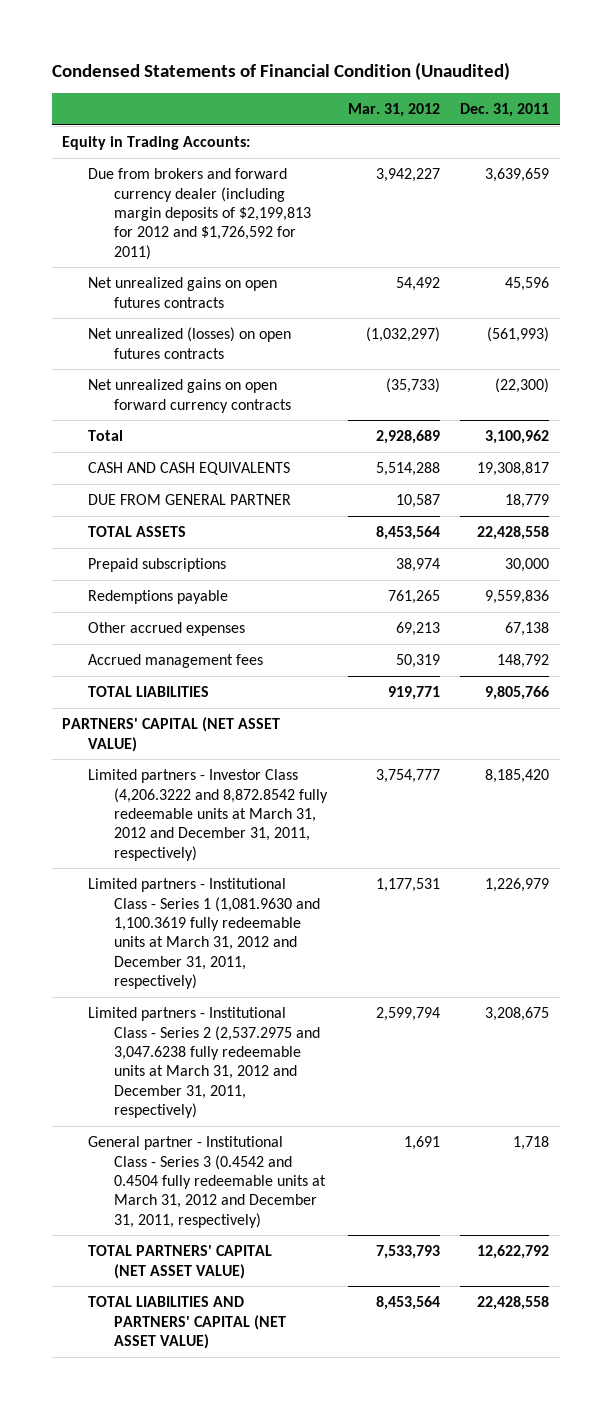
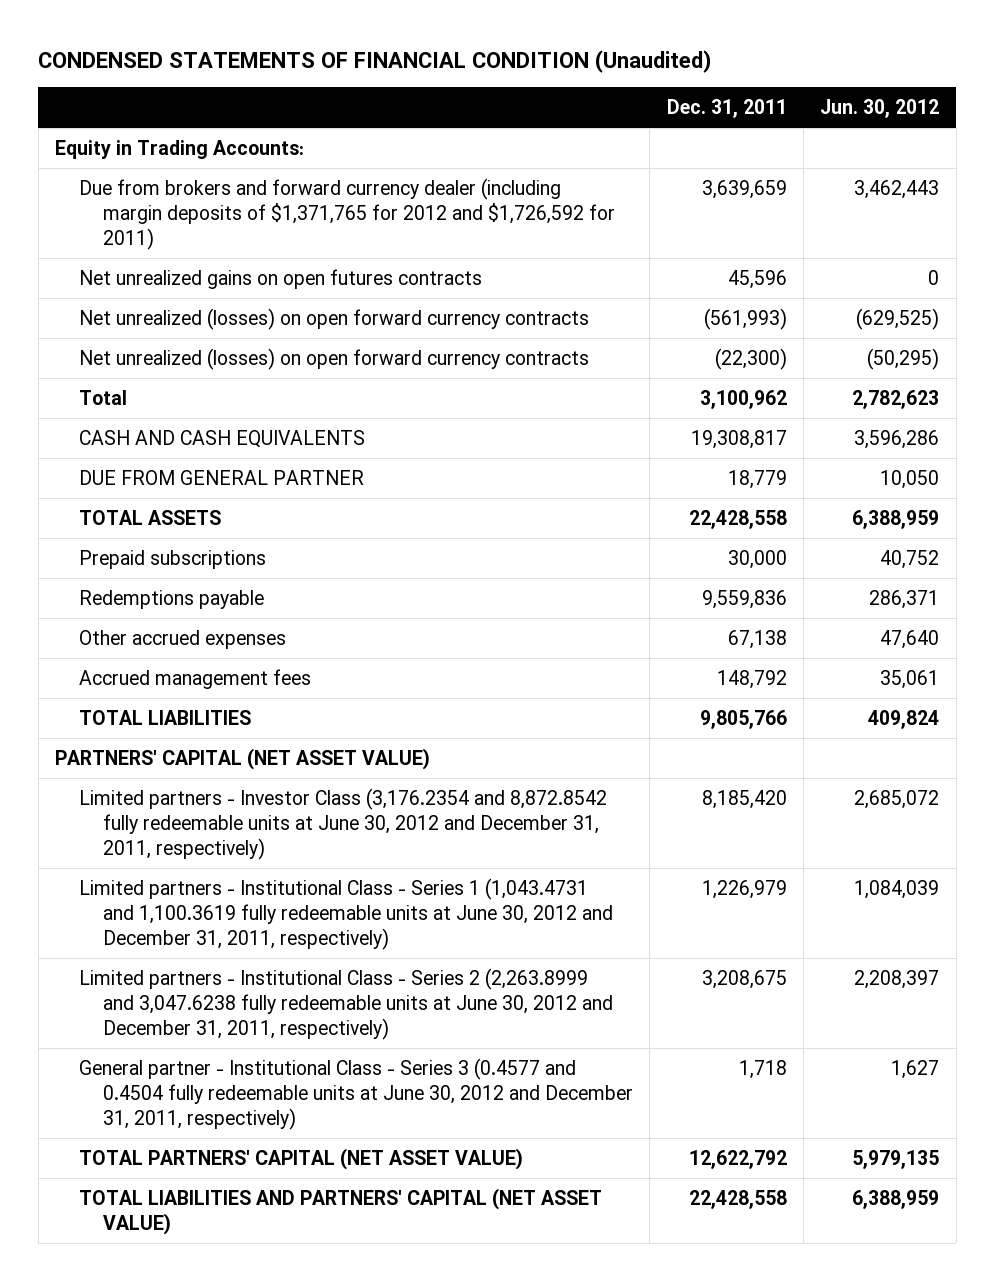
[51,61,510,80] Condensed Statements of Financial Condition (Unaudited) -> [38,50,713,74] CONDENSED STATEMENTS OF FINANCIAL CONDITION (Unaudited)
[347,103,440,118] Mar. 31, 2012 -> none
none -> [820,99,940,119] Jun. 30, 2012
[87,168,311,260] Due from brokers and forward currency dealer (including margin deposits of $2,199,813 for 2012 and $1,726,592 for 2011) -> [79,177,616,250] Due from brokers and forward currency dealer (including margin deposits of $1,371,765 for 2012 and $1,726,592 for 2011)
[87,327,291,359] Net unrealized (losses) on open futures contracts -> [79,307,590,330] Net unrealized (losses) on open forward currency contracts
[87,379,291,413] Net unrealized gains on open forward currency contracts -> [79,347,590,370] Net unrealized (losses) on open forward currency contracts
[87,769,328,861] Limited partners - Investor Class (4,206.3222 and 8,872.8542 fully redeemable units at March 31, 2012 and December 31, 2011, respectively) -> [79,787,608,860] Limited partners - Investor Class (3,176.2354 and 8,872.8542 fully redeemable units at June 30, 2012 and December 31, 2011, respectively)
[87,878,320,990] Limited partners - Institutional Class - Series 1 (1,081.9630 and 1,100.3619 fully redeemable units at March 31, 2012 and December 31, 2011, respectively) -> [79,877,614,950] Limited partners - Institutional Class - Series 1 (1,043.4731 and 1,100.3619 fully redeemable units at June 30, 2012 and December 31, 2011, respectively)
[87,1007,320,1119] Limited partners - Institutional Class - Series 2 (2,537.2975 and 3,047.6238 fully redeemable units at March 31, 2012 and December 31, 2011, respectively) -> [79,967,614,1040] Limited partners - Institutional Class - Series 2 (2,263.8999 and 3,047.6238 fully redeemable units at June 30, 2012 and December 31, 2011, respectively)
[87,1136,326,1228] General partner - Institutional Class - Series 3 (0.4542 and 0.4504 fully redeemable units at March 31, 2012 and December 31, 2011, respectively) -> [79,1057,634,1130] General partner - Institutional Class - Series 3 (0.4577 and 0.4504 fully redeemable units at June 30, 2012 and December 31, 2011, respectively)

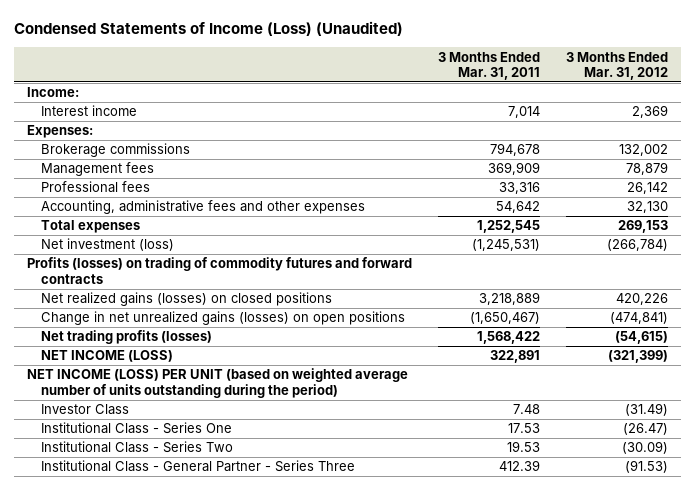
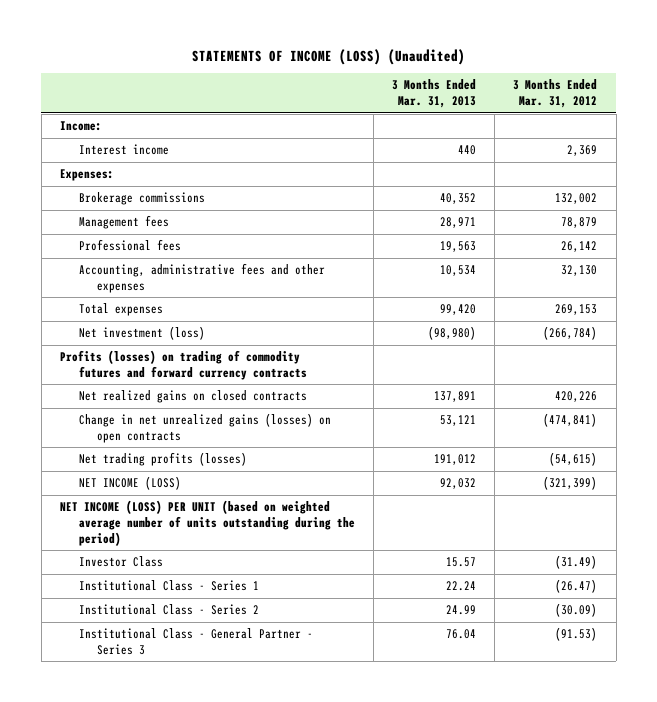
[13,21,403,37] Condensed Statements of Income (Loss) (Unaudited) -> [191,48,465,65] STATEMENTS OF INCOME (LOSS) (Unaudited)
[437,51,540,81] 3 Months Ended Mar. 31, 2011 -> none
none -> [391,79,476,109] 3 Months Ended Mar. 31, 2013
[26,257,412,284] Profits (losses) on trading of commodity futures and forward contracts -> [59,350,307,381] Profits (losses) on trading of commodity futures and forward currency contracts
[41,292,333,307] Net realized gains (losses) on closed positions -> [78,390,307,404] Net realized gains on closed contracts
[41,311,406,326] Change in net unrealized gains (losses) on open positions -> [78,413,331,444] Change in net unrealized gains (losses) on open contracts
[41,422,233,435] Institutional Class - Series One -> [78,580,259,592] Institutional Class - Series 1
[41,441,234,454] Institutional Class - Series Two -> [78,604,259,616] Institutional Class - Series 2
[41,460,356,473] Institutional Class - General Partner - Series Three -> [78,628,313,656] Institutional Class - General Partner - Series 3

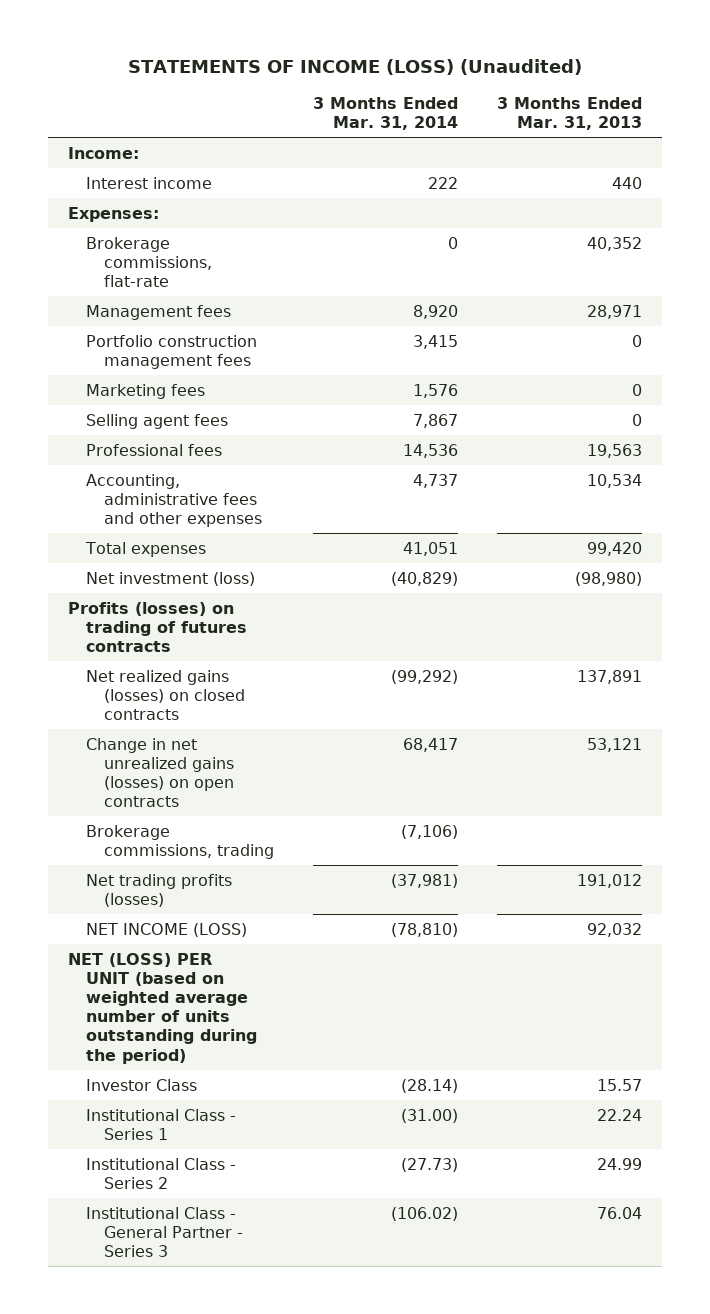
[513,79,598,109] 3 Months Ended Mar. 31, 2012 -> none
none -> [312,97,458,131] 3 Months Ended Mar. 31, 2014
[78,192,205,206] Brokerage commissions -> [85,236,212,288] Brokerage commissions, flat-rate
none -> [85,334,257,369] Portfolio construction management fees
none -> [85,383,205,399] Marketing fees
none -> [85,413,228,429] Selling agent fees
[59,350,307,381] Profits (losses) on trading of commodity futures and forward currency contracts -> [68,601,247,653] Profits (losses) on trading of futures contracts
[78,390,307,404] Net realized gains on closed contracts -> [85,669,245,721] Net realized gains (losses) on closed contracts
none -> [85,824,274,859] Brokerage commissions, trading
[59,500,355,546] NET INCOME (LOSS) PER UNIT (based on weighted average number of units outstanding during the period) -> [68,952,257,1064] NET (LOSS) PER UNIT (based on weighted average number of units outstanding during the period)

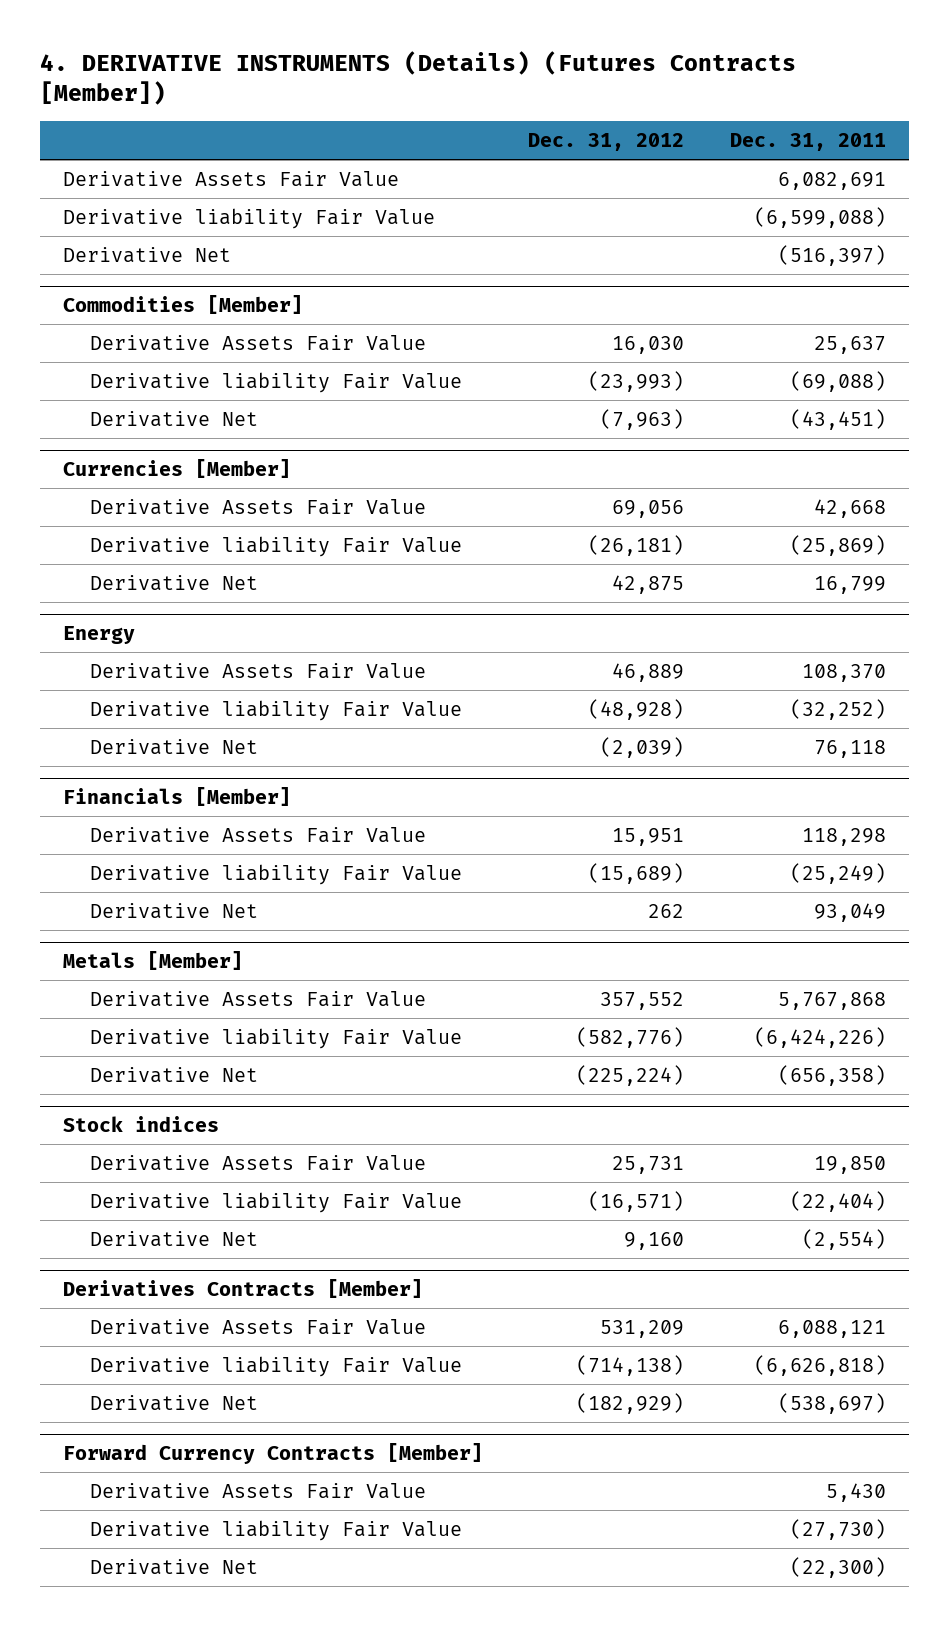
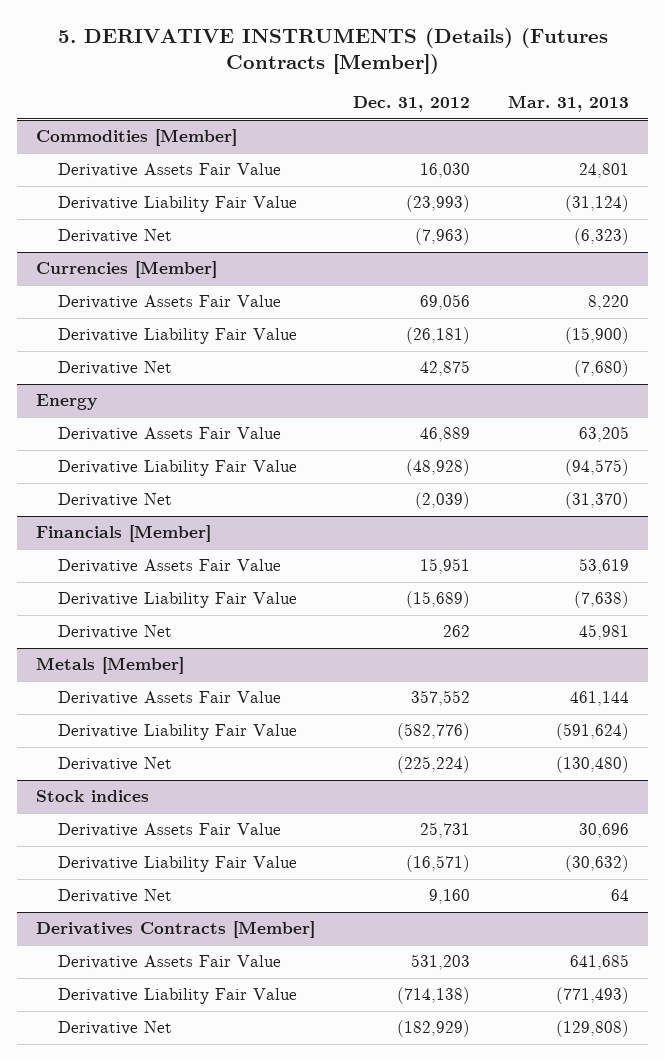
[40,50,797,106] 4. DERIVATIVE INSTRUMENTS (Details) (Futures Contracts [Member]) -> [57,28,608,75] 5. DERIVATIVE INSTRUMENTS (Details) (Futures Contracts [Member])
[729,132,886,151] Dec. 31, 2011 -> none
none -> [507,95,629,113] Mar. 31, 2013
[62,171,399,188] Derivative Assets Fair Value -> none
[62,208,435,230] Derivative liability Fair Value -> none
[62,247,231,264] Derivative Net -> none
[90,372,463,394] Derivative liability Fair Value -> [57,196,297,213] Derivative Liability Fair Value
[90,536,463,558] Derivative liability Fair Value -> [57,328,297,345] Derivative Liability Fair Value
[90,700,463,722] Derivative liability Fair Value -> [57,460,297,477] Derivative Liability Fair Value
[90,864,463,886] Derivative liability Fair Value -> [57,592,297,609] Derivative Liability Fair Value
[90,1028,463,1050] Derivative liability Fair Value -> [57,724,297,741] Derivative Liability Fair Value
[90,1192,463,1214] Derivative liability Fair Value -> [57,856,297,873] Derivative Liability Fair Value
[600,1320,685,1339] 531,209 -> [411,954,471,971] 531,203
[90,1356,463,1378] Derivative liability Fair Value -> [57,988,297,1005] Derivative Liability Fair Value
[62,1443,483,1465] Forward Currency Contracts [Member] -> none
[90,1483,427,1500] Derivative Assets Fair Value -> none
[90,1520,463,1542] Derivative liability Fair Value -> none
[90,1559,259,1576] Derivative Net -> none

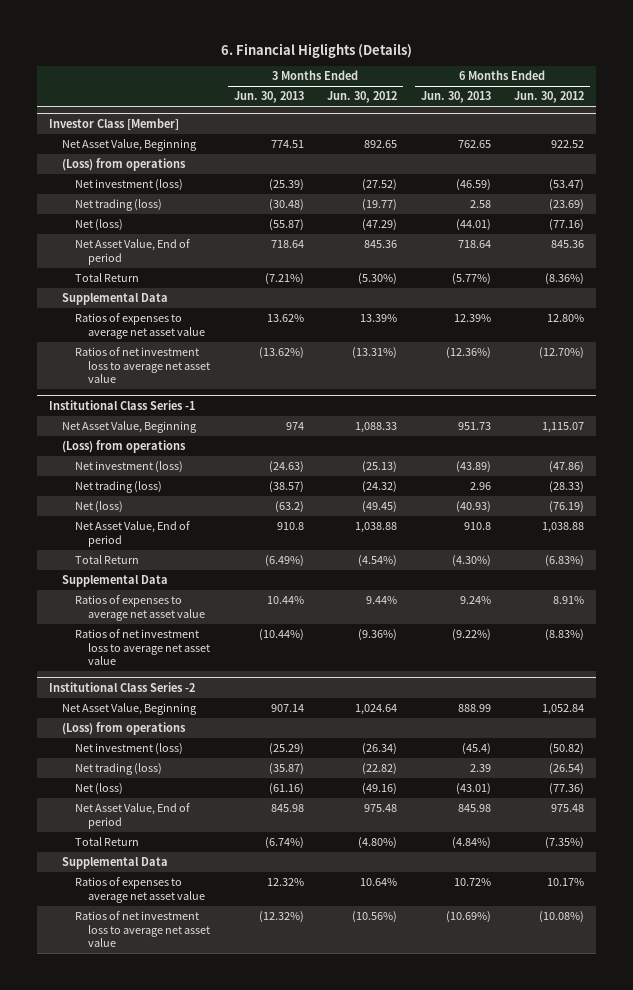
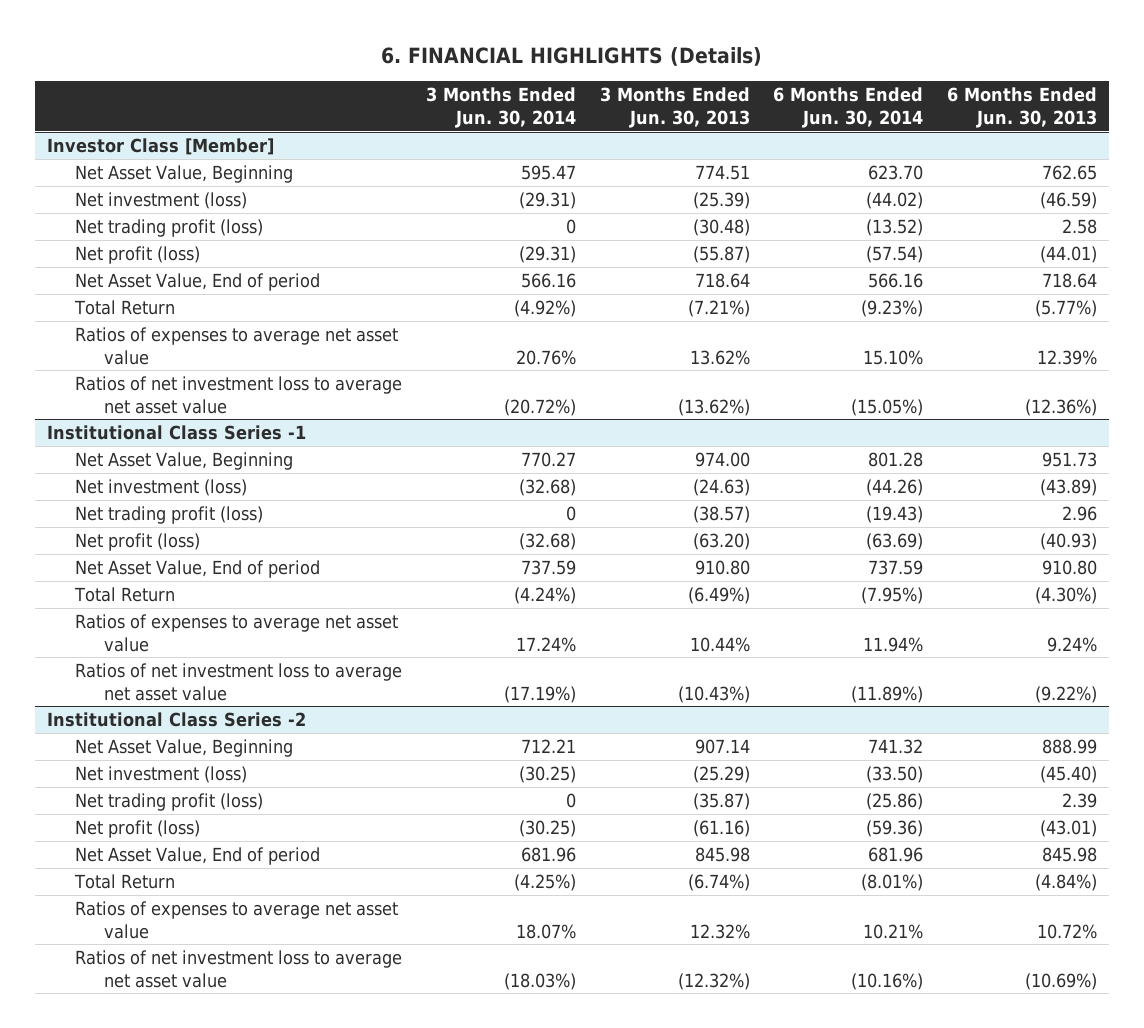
[220,42,412,58] 6. Financial Higlights (Details) -> [380,47,762,67] 6. FINANCIAL HIGHLIGHTS (Details)
[327,91,398,104] Jun. 30, 2012 -> none
[514,91,585,104] Jun. 30, 2012 -> none
none -> [426,87,577,128] 3 Months Ended Jun. 30, 2014
none -> [773,87,924,128] 6 Months Ended Jun. 30, 2014
[62,158,187,172] (Loss) from operations -> none
[75,199,163,212] Net trading (loss) -> [75,219,264,238] Net trading profit (loss)
[75,219,124,232] Net (loss) -> [75,246,201,265] Net profit (loss)
[62,293,169,306] Supplemental Data -> none
[62,440,187,454] (Loss) from operations -> none
[285,422,304,431] 974 -> [694,452,750,468] 974.00
[75,481,163,494] Net trading (loss) -> [75,506,264,525] Net trading profit (loss)
[75,501,124,514] Net (loss) -> [75,533,201,552] Net profit (loss)
[274,501,304,514] (63.2) -> [692,533,750,551] (63.20)
[276,522,304,531] 910.8 -> [694,560,750,576] 910.80
[463,522,491,531] 910.8 -> [1041,560,1097,576] 910.80
[62,575,169,588] Supplemental Data -> none
[258,629,304,642] (10.44%) -> [677,685,750,703] (10.43%)
[62,722,187,736] (Loss) from operations -> none
[461,743,491,756] (45.4) -> [1039,766,1097,784] (45.40)
[75,763,163,776] Net trading (loss) -> [75,793,264,812] Net trading profit (loss)
[75,783,124,796] Net (loss) -> [75,820,201,839] Net profit (loss)
[62,857,169,870] Supplemental Data -> none

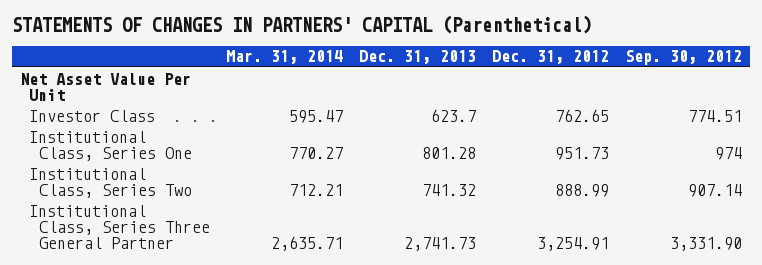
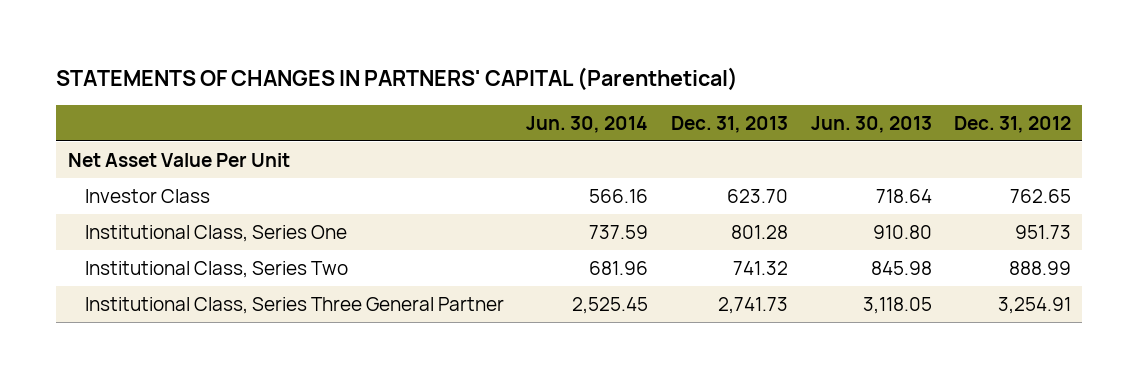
[226,50,344,65] Mar. 31, 2014 -> none
[625,50,743,66] Sep. 30, 2012 -> none
none -> [526,115,649,133] Jun. 30, 2014
none -> [810,115,932,133] Jun. 30, 2013
[431,108,477,122] 623.7 -> [726,188,788,203] 623.70

